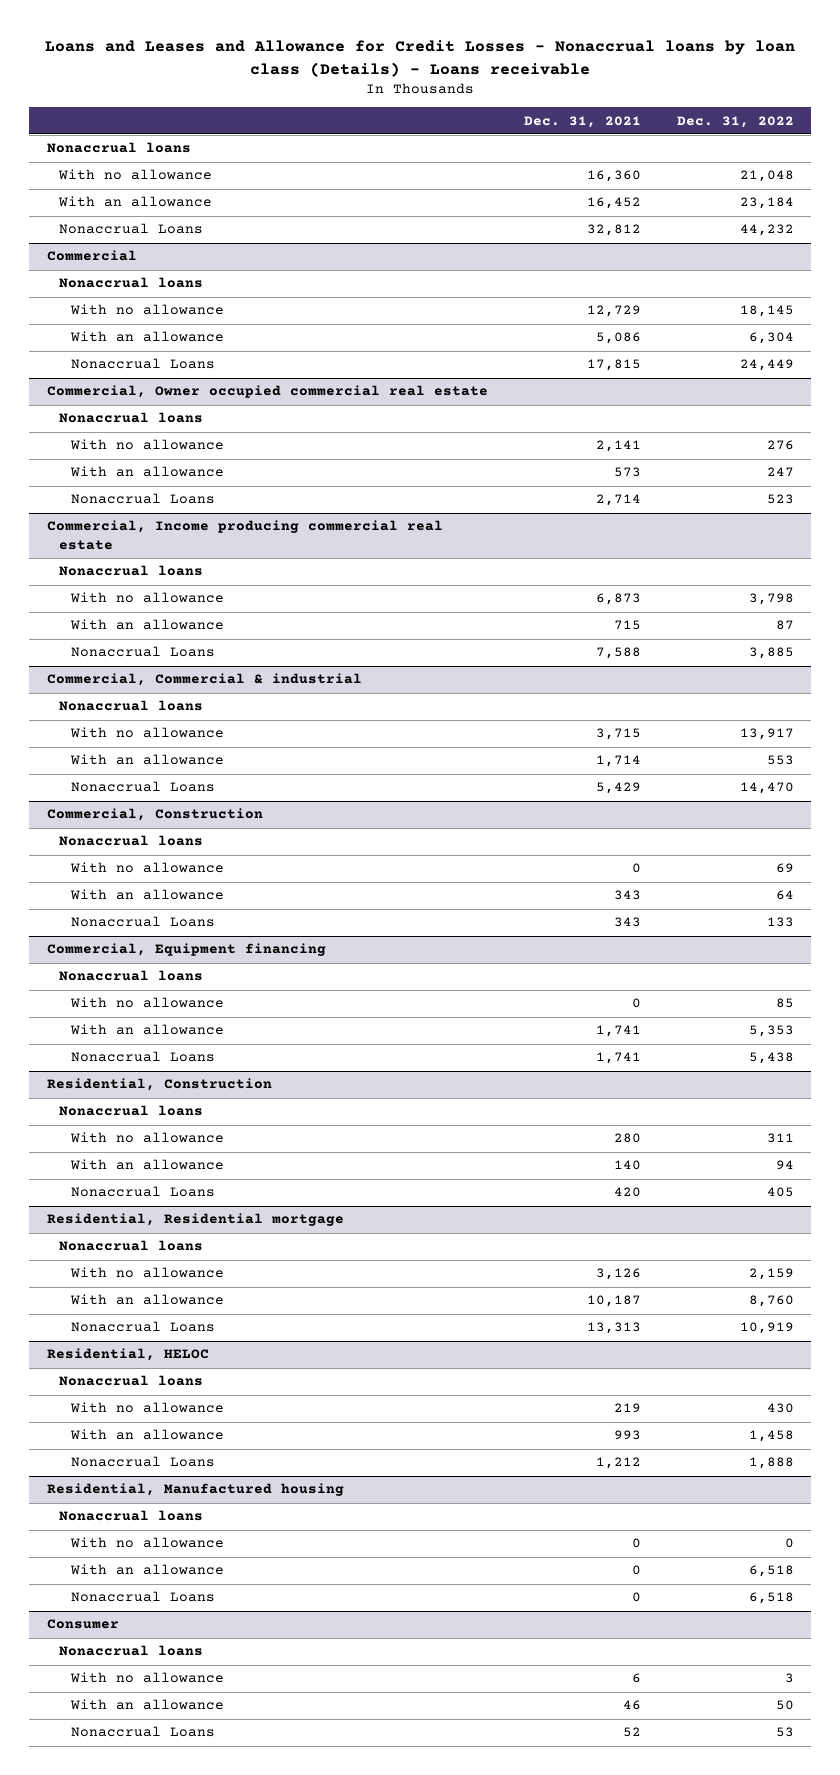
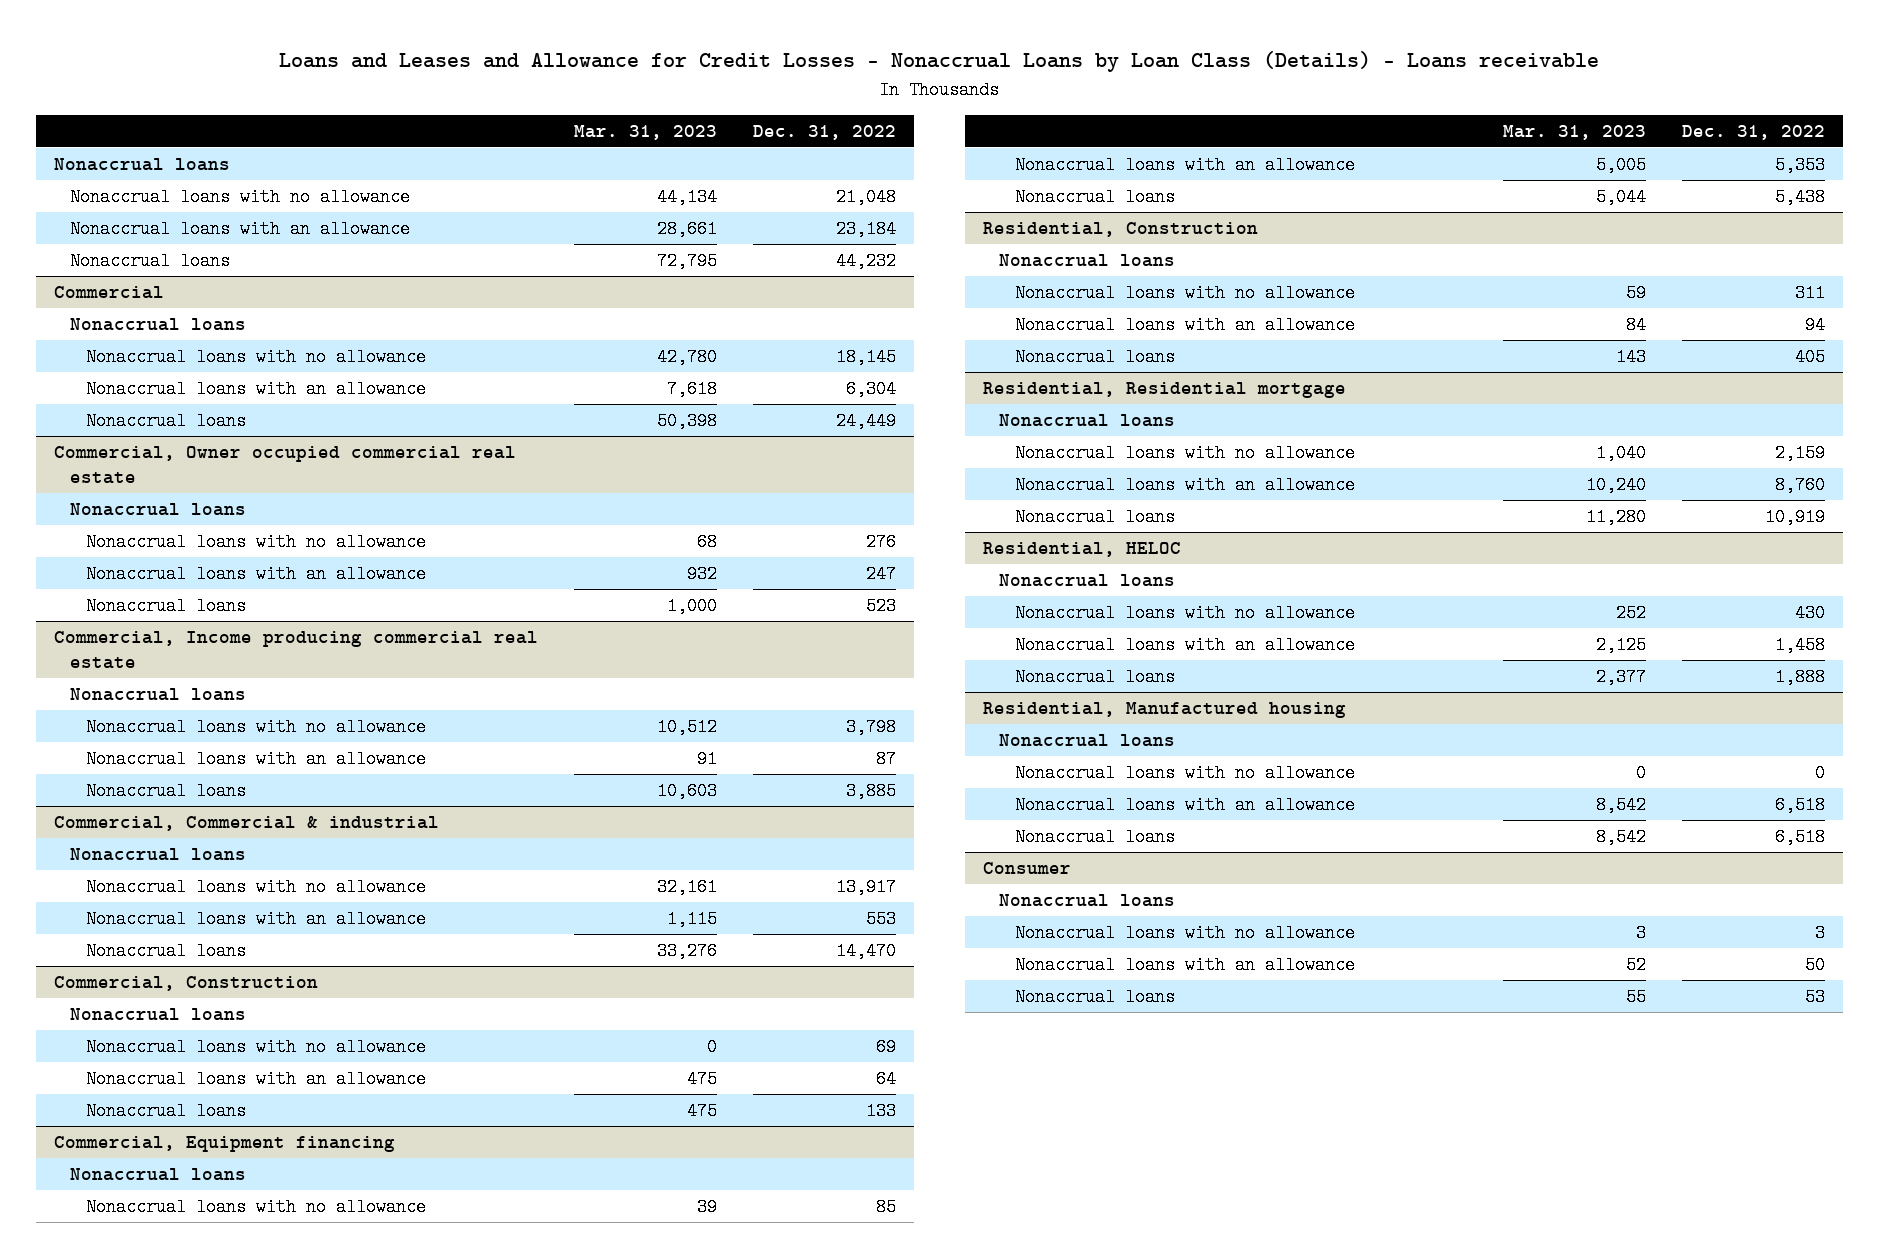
[45,40,796,77] Loans and Leases and Allowance for Credit Losses - Nonaccrual loans by loan class (Details) - Loans receivable -> [279,51,1600,73] Loans and Leases and Allowance for Credit Losses - Nonaccrual Loans by Loan Class (Details) - Loans receivable
[523,115,641,128] Dec. 31, 2021 -> none
none -> [574,124,718,140] Mar. 31, 2023
[57,169,212,181] With no allowance -> [70,188,411,207] Nonaccrual loans with no allowance
[57,196,212,208] With an allowance -> [70,220,411,239] Nonaccrual loans with an allowance
[58,223,203,235] Nonaccrual Loans -> [70,252,231,271] Nonaccrual loans
[69,304,224,316] With no allowance -> [86,348,427,367] Nonaccrual loans with no allowance
[69,331,224,343] With an allowance -> [86,380,427,399] Nonaccrual loans with an allowance
[70,358,215,370] Nonaccrual Loans -> [86,412,247,431] Nonaccrual loans
[69,439,224,451] With no allowance -> [86,533,427,552] Nonaccrual loans with no allowance
[69,466,224,478] With an allowance -> [86,565,427,584] Nonaccrual loans with an allowance
[70,493,215,505] Nonaccrual Loans -> [86,597,247,616] Nonaccrual loans
[69,592,224,604] With no allowance -> [86,718,427,737] Nonaccrual loans with no allowance
[69,619,224,631] With an allowance -> [86,750,427,769] Nonaccrual loans with an allowance
[70,646,215,658] Nonaccrual Loans -> [86,782,247,801] Nonaccrual loans
[69,727,224,739] With no allowance -> [86,878,427,897] Nonaccrual loans with no allowance
[69,754,224,766] With an allowance -> [86,910,427,929] Nonaccrual loans with an allowance
[70,781,215,793] Nonaccrual Loans -> [86,942,247,961] Nonaccrual loans
[69,862,224,874] With no allowance -> [86,1038,427,1057] Nonaccrual loans with no allowance
[69,889,224,901] With an allowance -> [86,1070,427,1089] Nonaccrual loans with an allowance
[70,916,215,928] Nonaccrual Loans -> [86,1102,247,1121] Nonaccrual loans
[69,997,224,1009] With no allowance -> [86,1198,427,1217] Nonaccrual loans with no allowance
[69,1024,224,1036] With an allowance -> [1014,156,1355,175] Nonaccrual loans with an allowance
[70,1051,215,1063] Nonaccrual Loans -> [1014,188,1175,207] Nonaccrual loans
[69,1132,224,1144] With no allowance -> [1014,284,1355,303] Nonaccrual loans with no allowance
[69,1159,224,1171] With an allowance -> [1014,316,1355,335] Nonaccrual loans with an allowance
[70,1186,215,1198] Nonaccrual Loans -> [1014,348,1175,367] Nonaccrual loans
[69,1267,224,1279] With no allowance -> [1014,444,1355,463] Nonaccrual loans with no allowance
[69,1294,224,1306] With an allowance -> [1014,476,1355,495] Nonaccrual loans with an allowance
[70,1321,215,1333] Nonaccrual Loans -> [1014,508,1175,527] Nonaccrual loans
[69,1402,224,1414] With no allowance -> [1014,604,1355,623] Nonaccrual loans with no allowance
[69,1429,224,1441] With an allowance -> [1014,636,1355,655] Nonaccrual loans with an allowance
[70,1456,215,1468] Nonaccrual Loans -> [1014,668,1175,687] Nonaccrual loans
[69,1537,224,1549] With no allowance -> [1014,764,1355,783] Nonaccrual loans with no allowance
[69,1564,224,1576] With an allowance -> [1014,796,1355,815] Nonaccrual loans with an allowance
[70,1591,215,1603] Nonaccrual Loans -> [1014,828,1175,847] Nonaccrual loans
[69,1672,224,1684] With no allowance -> [1014,924,1355,943] Nonaccrual loans with no allowance
[69,1699,224,1711] With an allowance -> [1014,956,1355,975] Nonaccrual loans with an allowance
[70,1726,215,1738] Nonaccrual Loans -> [1014,988,1175,1007] Nonaccrual loans

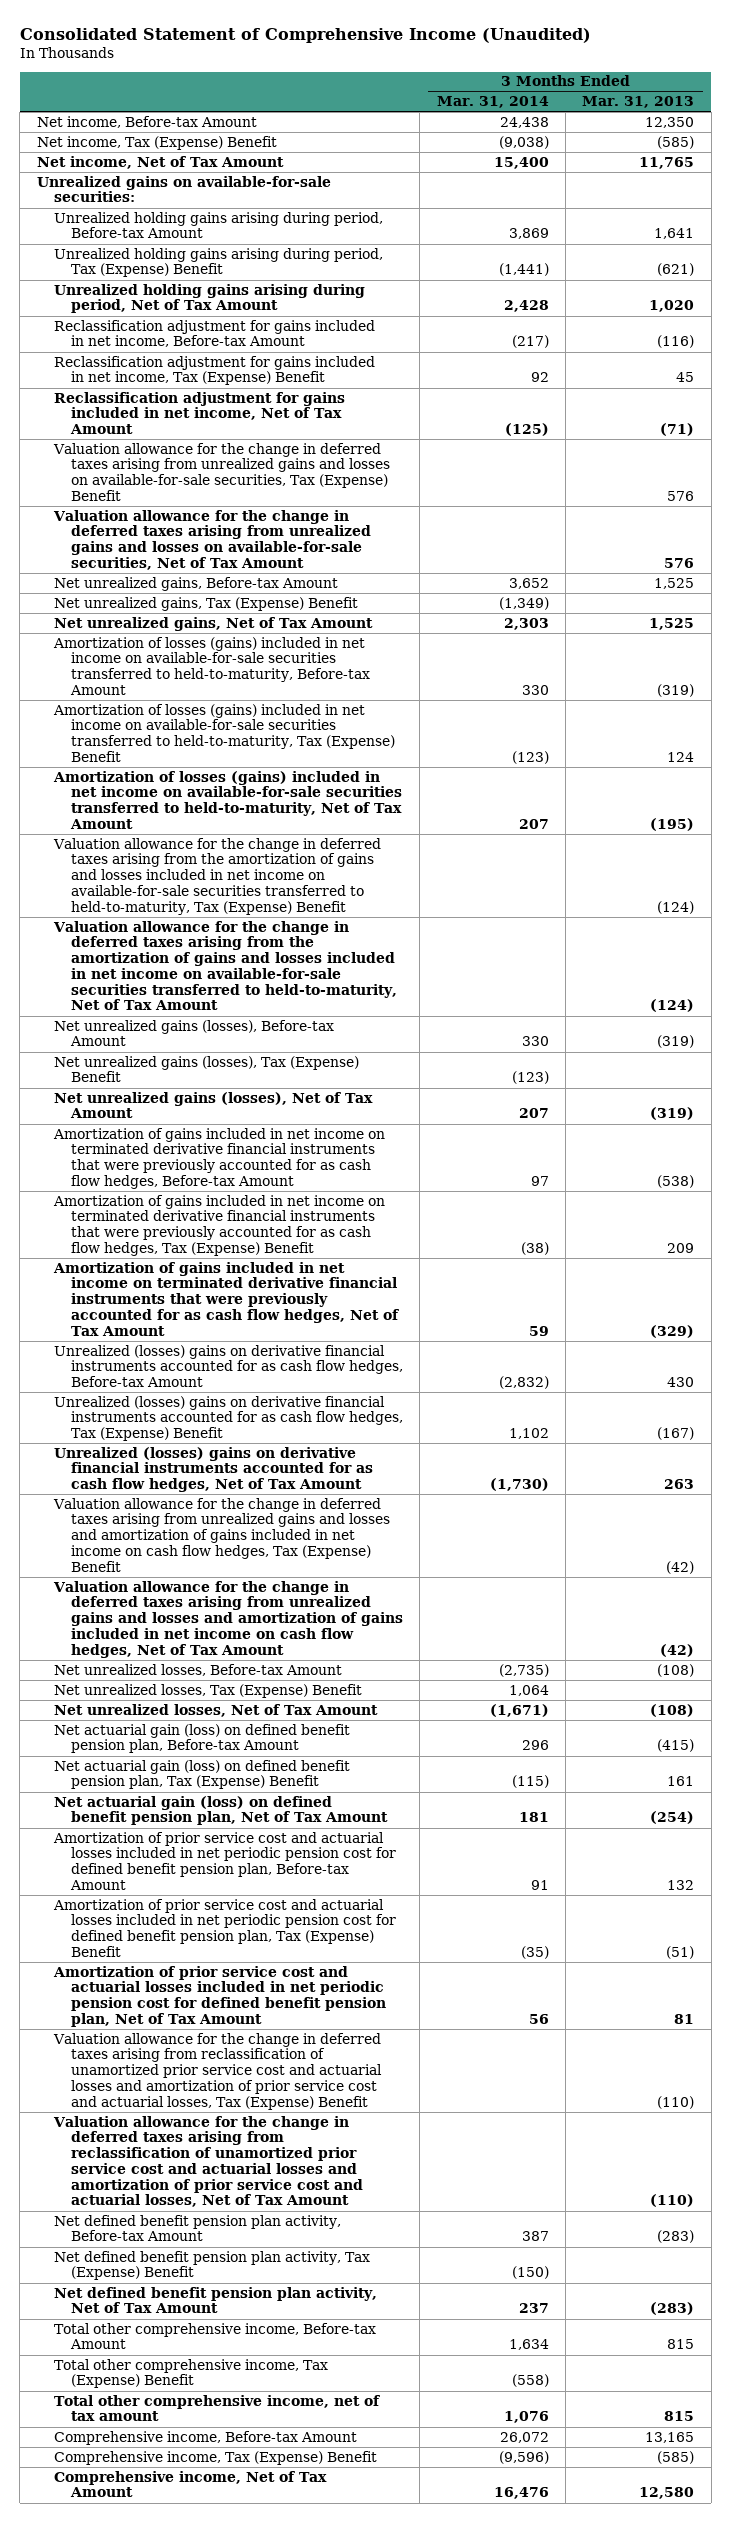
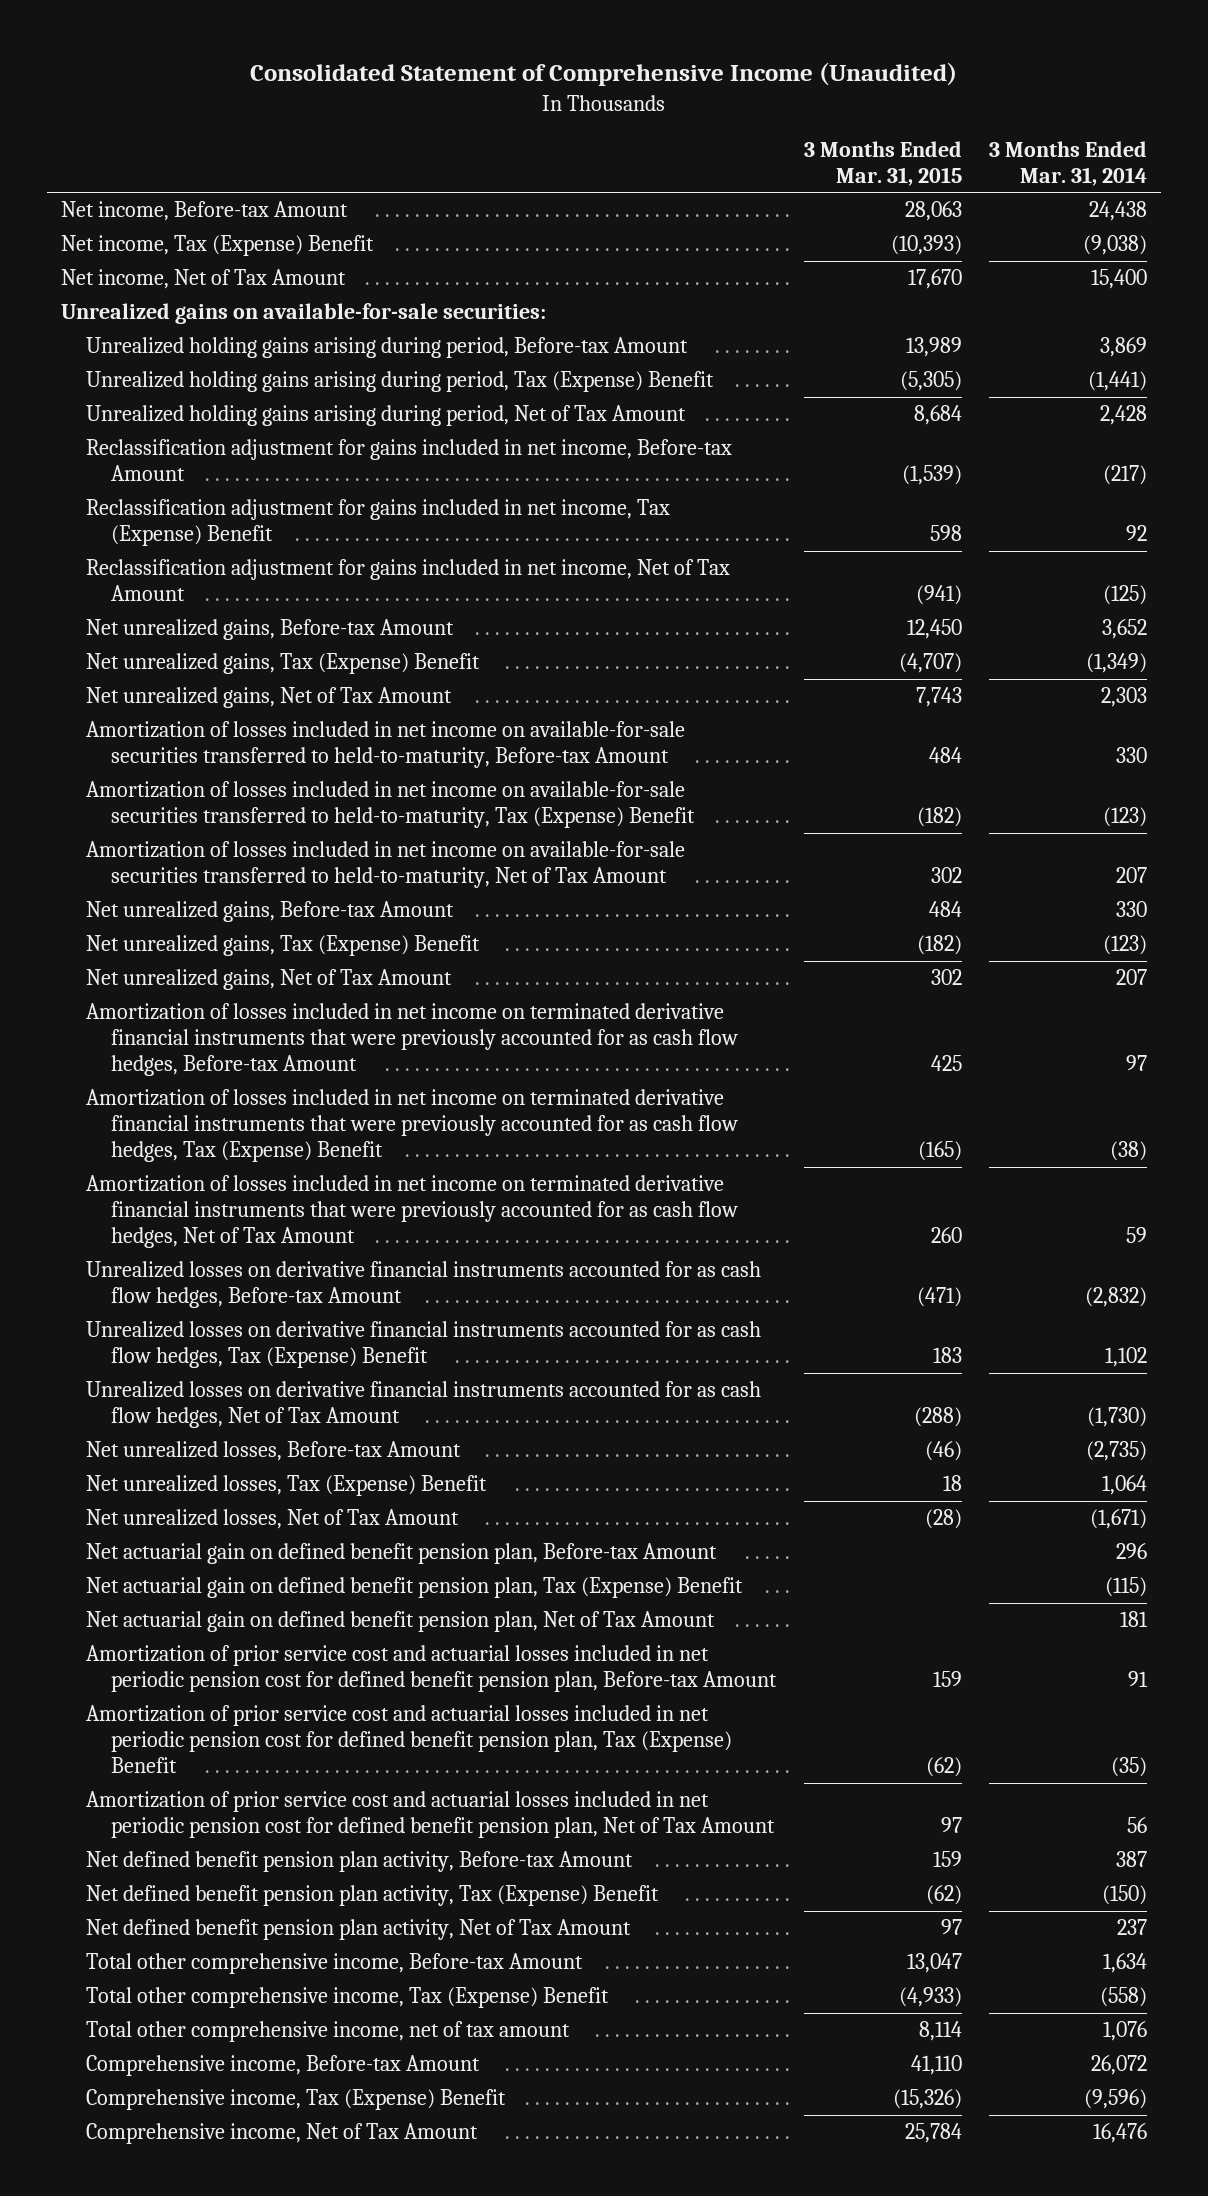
[582,96,695,109] Mar. 31, 2013 -> none
none -> [803,140,962,186] 3 Months Ended Mar. 31, 2015
[52,442,390,501] Valuation allowance for the change in deferred taxes arising from unrealized gains and losses on available-for-sale securities, Tax (Expense) Benefit -> none
[52,509,371,570] Valuation allowance for the change in deferred taxes arising from unrealized gains and losses on available-for-sale securities, Net of Tax Amount -> none
[52,837,381,915] Valuation allowance for the change in deferred taxes arising from the amortization of gains and losses included in net income on available-for-sale securities transferred to held-to-maturity, Tax (Expense) Benefit -> none
[52,920,397,1011] Valuation allowance for the change in deferred taxes arising from the amortization of gains and losses included in net income on available-for-sale securities transferred to held-to-maturity, Net of Tax Amount -> none
[52,1497,390,1572] Valuation allowance for the change in deferred taxes arising from unrealized gains and losses and amortization of gains included in net income on cash flow hedges, Tax (Expense) Benefit -> none
[52,1580,403,1658] Valuation allowance for the change in deferred taxes arising from unrealized gains and losses and amortization of gains included in net income on cash flow hedges, Net of Tax Amount -> none
[52,636,370,695] Amortization of losses (gains) included in net income on available-for-sale securities transferred to held-to-maturity, Before-tax Amount -> [86,721,686,769] Amortization of losses included in net income on available-for-sale securities transferred to held-to-maturity, Before-tax Amount
[52,703,395,762] Amortization of losses (gains) included in net income on available-for-sale securities transferred to held-to-maturity, Tax (Expense) Benefit -> [86,781,696,829] Amortization of losses included in net income on available-for-sale securities transferred to held-to-maturity, Tax (Expense) Benefit
[52,770,402,829] Amortization of losses (gains) included in net income on available-for-sale securities transferred to held-to-maturity, Net of Tax Amount -> [86,841,686,889] Amortization of losses included in net income on available-for-sale securities transferred to held-to-maturity, Net of Tax Amount
[53,1019,334,1047] Net unrealized gains (losses), Before-tax Amount -> [86,901,455,923] Net unrealized gains, Before-tax Amount
[53,1055,359,1083] Net unrealized gains (losses), Tax (Expense) Benefit -> [86,935,481,957] Net unrealized gains, Tax (Expense) Benefit
[53,1091,373,1119] Net unrealized gains (losses), Net of Tax Amount -> [86,969,453,991] Net unrealized gains, Net of Tax Amount
[52,1127,385,1189] Amortization of gains included in net income on terminated derivative financial instruments that were previously accounted for as cash flow hedges, Before-tax Amount -> [86,1003,739,1077] Amortization of losses included in net income on terminated derivative financial instruments that were previously accounted for as cash flow hedges, Before-tax Amount
[52,1194,385,1256] Amortization of gains included in net income on terminated derivative financial instruments that were previously accounted for as cash flow hedges, Tax (Expense) Benefit -> [86,1089,739,1163] Amortization of losses included in net income on terminated derivative financial instruments that were previously accounted for as cash flow hedges, Tax (Expense) Benefit
[52,1261,399,1336] Amortization of gains included in net income on terminated derivative financial instruments that were previously accounted for as cash flow hedges, Net of Tax Amount -> [86,1175,739,1249] Amortization of losses included in net income on terminated derivative financial instruments that were previously accounted for as cash flow hedges, Net of Tax Amount
[53,1344,403,1388] Unrealized (losses) gains on derivative financial instruments accounted for as cash flow hedges, Before-tax Amount -> [86,1261,762,1309] Unrealized losses on derivative financial instruments accounted for as cash flow hedges, Before-tax Amount
[53,1395,403,1442] Unrealized (losses) gains on derivative financial instruments accounted for as cash flow hedges, Tax (Expense) Benefit -> [86,1321,762,1369] Unrealized losses on derivative financial instruments accounted for as cash flow hedges, Tax (Expense) Benefit
[53,1446,373,1493] Unrealized (losses) gains on derivative financial instruments accounted for as cash flow hedges, Net of Tax Amount -> [86,1381,762,1429] Unrealized losses on derivative financial instruments accounted for as cash flow hedges, Net of Tax Amount
[53,1723,350,1754] Net actuarial gain (loss) on defined benefit pension plan, Before-tax Amount -> [86,1543,718,1565] Net actuarial gain on defined benefit pension plan, Before-tax Amount
[53,1759,350,1790] Net actuarial gain (loss) on defined benefit pension plan, Tax (Expense) Benefit -> [86,1577,744,1599] Net actuarial gain on defined benefit pension plan, Tax (Expense) Benefit
[53,1795,388,1826] Net actuarial gain (loss) on defined benefit pension plan, Net of Tax Amount -> [86,1611,716,1633] Net actuarial gain on defined benefit pension plan, Net of Tax Amount
[52,2032,382,2110] Valuation allowance for the change in deferred taxes arising from reclassification of unamortized prior service cost and actuarial losses and amortization of prior service cost and actuarial losses, Tax (Expense) Benefit -> none
[52,2115,363,2208] Valuation allowance for the change in deferred taxes arising from reclassification of unamortized prior service cost and actuarial losses and amortization of prior service cost and actuarial losses, Net of Tax Amount -> none

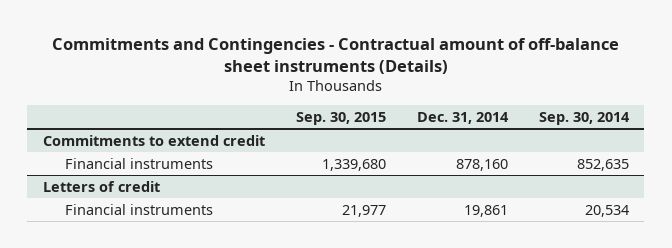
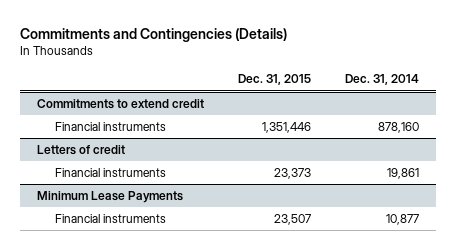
[51,37,619,74] Commitments and Contingencies - Contractual amount of off-balance sheet instruments (Details) -> [20,28,288,43] Commitments and Contingencies (Details)
[295,111,386,125] Sep. 30, 2015 -> none
[538,111,630,125] Sep. 30, 2014 -> none
none -> [238,74,312,86] Dec. 31, 2015
none -> [37,190,184,203] Minimum Lease Payments
none -> [55,213,167,223] Financial instruments

